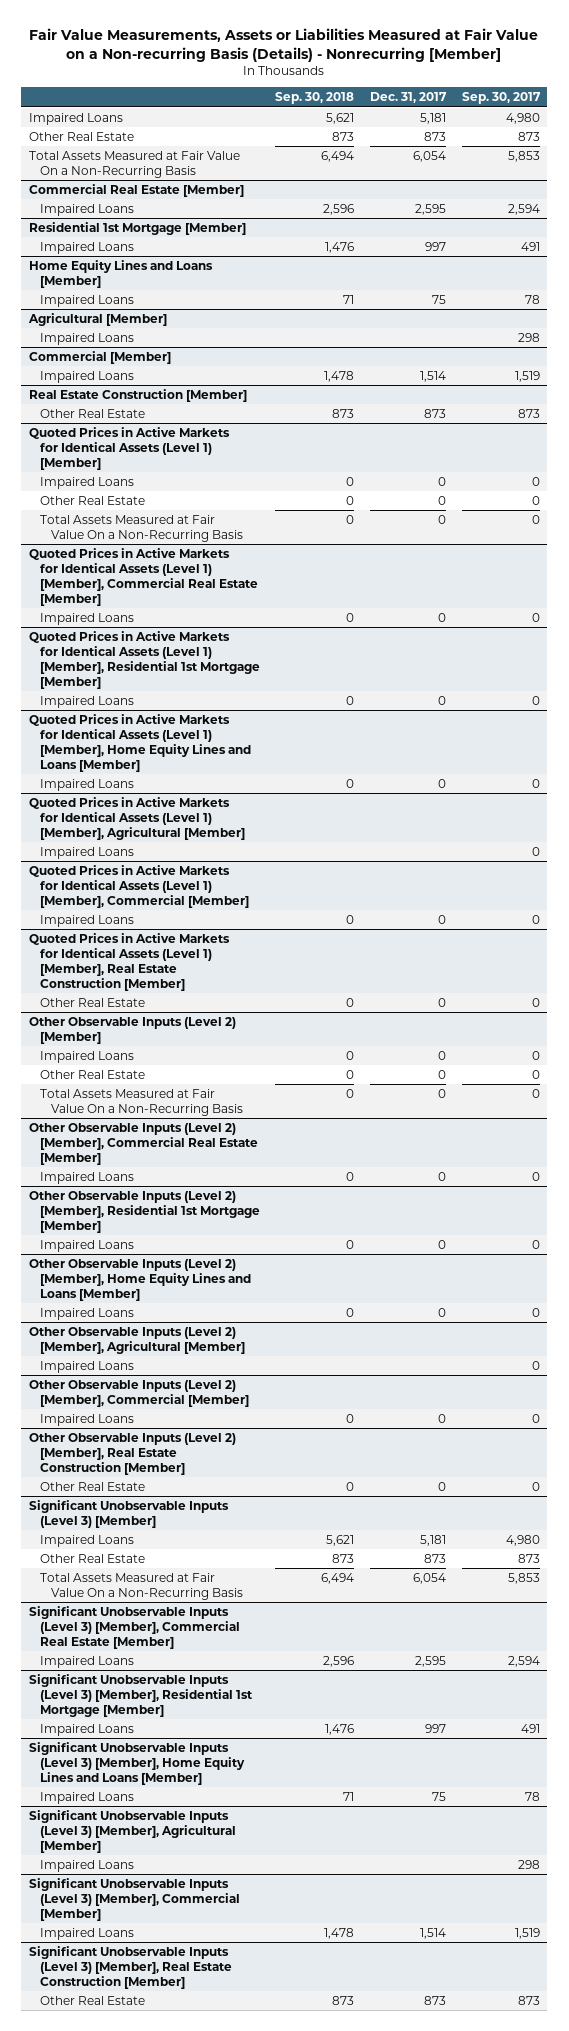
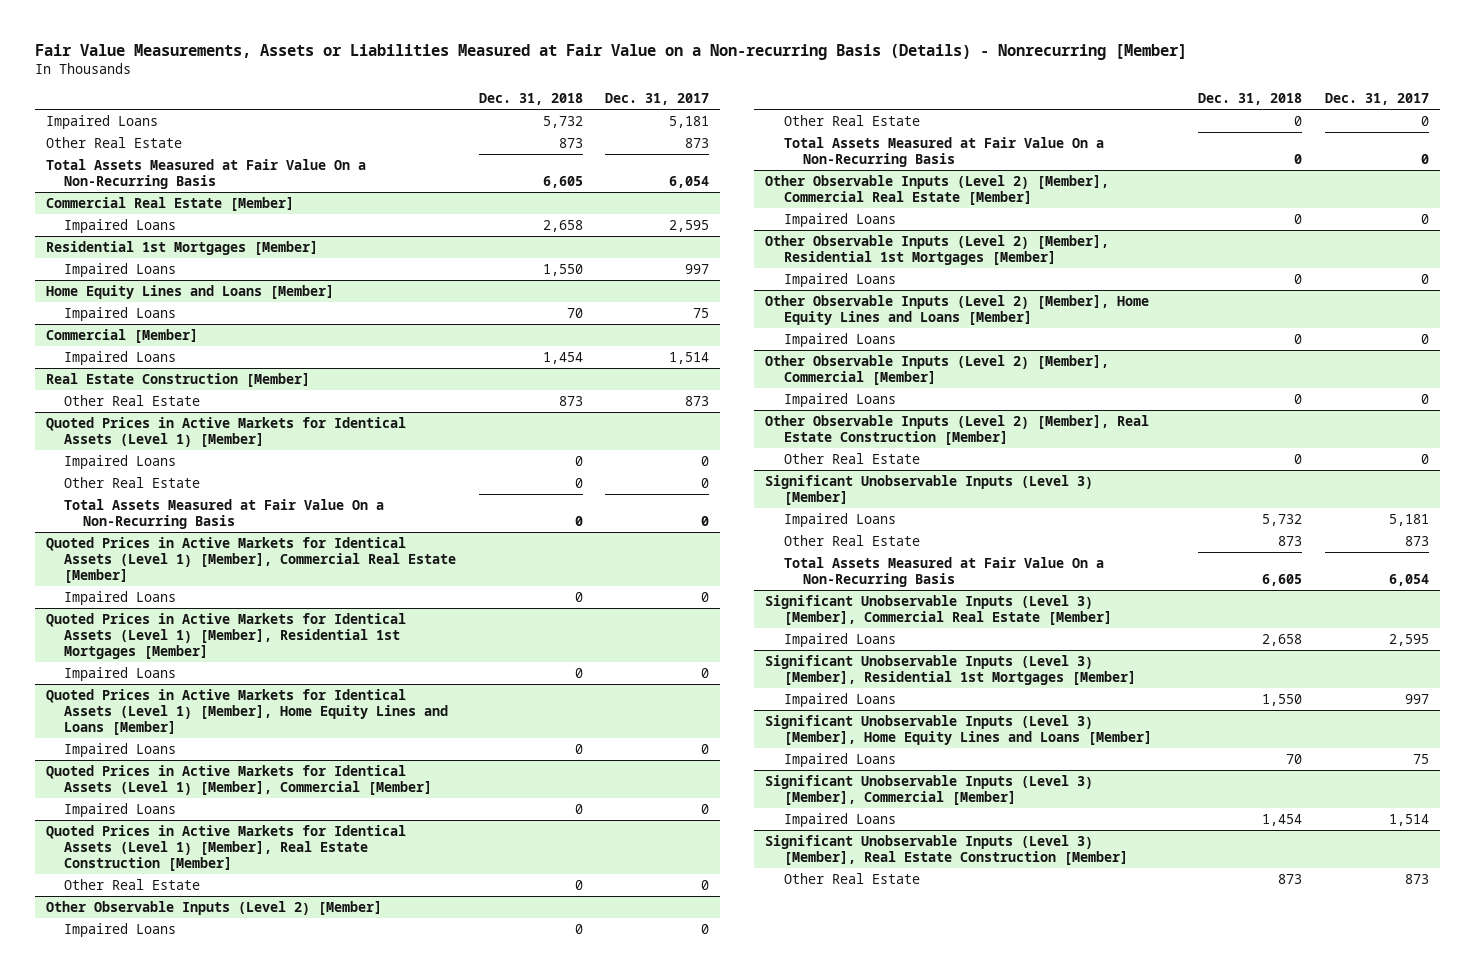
[275,92,355,105] Sep. 30, 2018 -> none
[461,92,541,105] Sep. 30, 2017 -> none
none -> [478,93,583,106] Dec. 31, 2018
[29,221,247,235] Residential 1st Mortgage [Member] -> [45,240,318,255] Residential 1st Mortgages [Member]
[28,312,168,326] Agricultural [Member] -> none
[39,332,134,345] Impaired Loans -> none
[29,630,260,689] Quoted Prices in Active Markets for Identical Assets (Level 1) [Member], Residential 1st Mortgage [Member] -> [45,612,406,659] Quoted Prices in Active Markets for Identical Assets (Level 1) [Member], Residential 1st Mortgages [Member]
[29,796,245,840] Quoted Prices in Active Markets for Identical Assets (Level 1) [Member], Agricultural [Member] -> none
[39,846,134,859] Impaired Loans -> none
[29,1190,260,1233] Other Observable Inputs (Level 2) [Member], Residential 1st Mortgage [Member] -> [765,234,1110,265] Other Observable Inputs (Level 2) [Member], Residential 1st Mortgages [Member]
[29,1326,245,1354] Other Observable Inputs (Level 2) [Member], Agricultural [Member] -> none
[39,1360,134,1373] Impaired Loans -> none
[29,1673,253,1717] Significant Unobservable Inputs (Level 3) [Member], Residential 1st Mortgage [Member] -> [765,654,1137,685] Significant Unobservable Inputs (Level 3) [Member], Residential 1st Mortgages [Member]
[29,1809,236,1853] Significant Unobservable Inputs (Level 3) [Member], Agricultural [Member] -> none
[39,1859,134,1872] Impaired Loans -> none

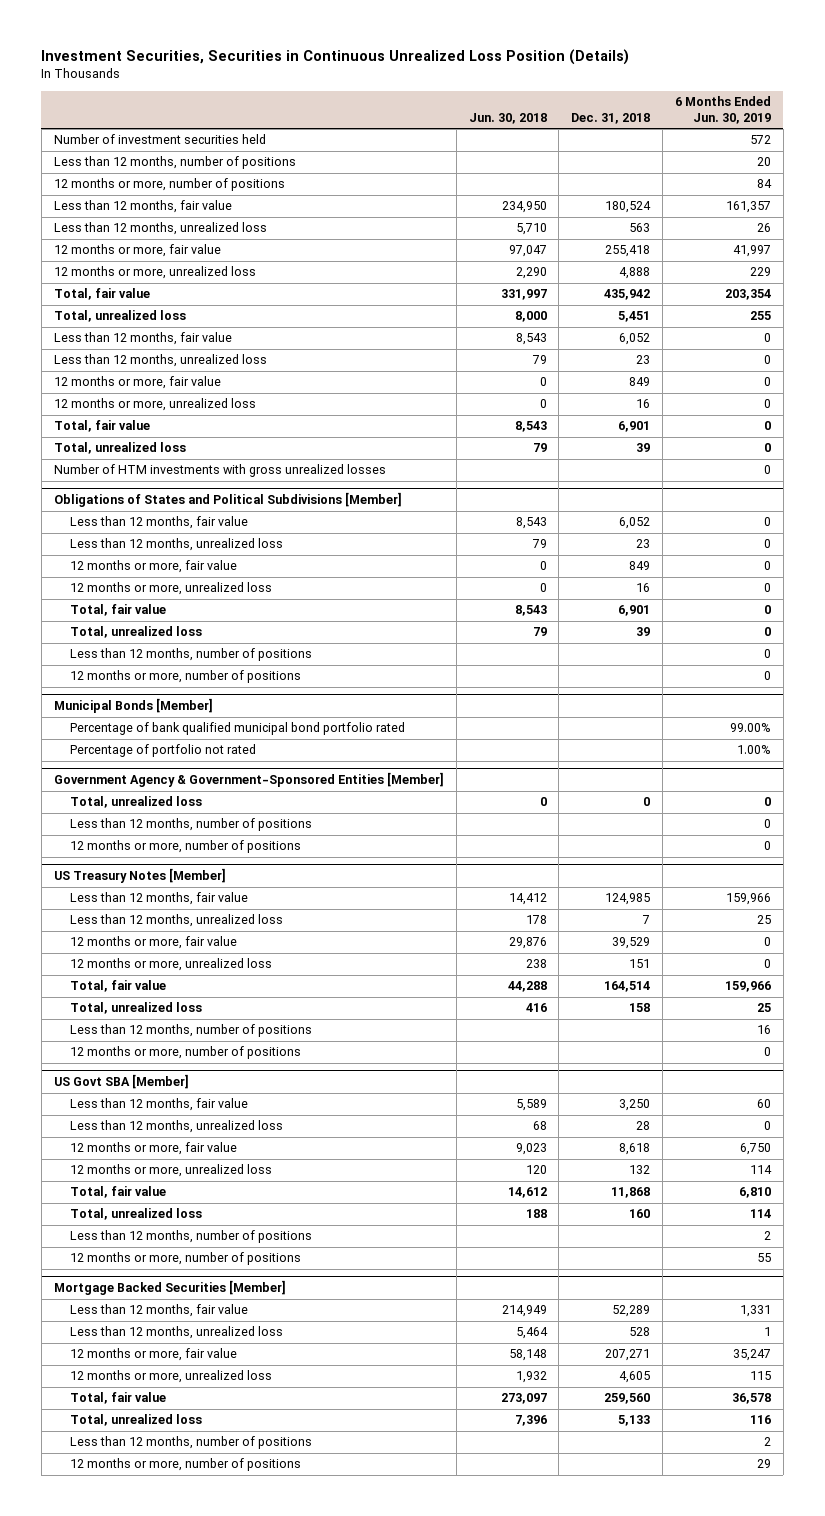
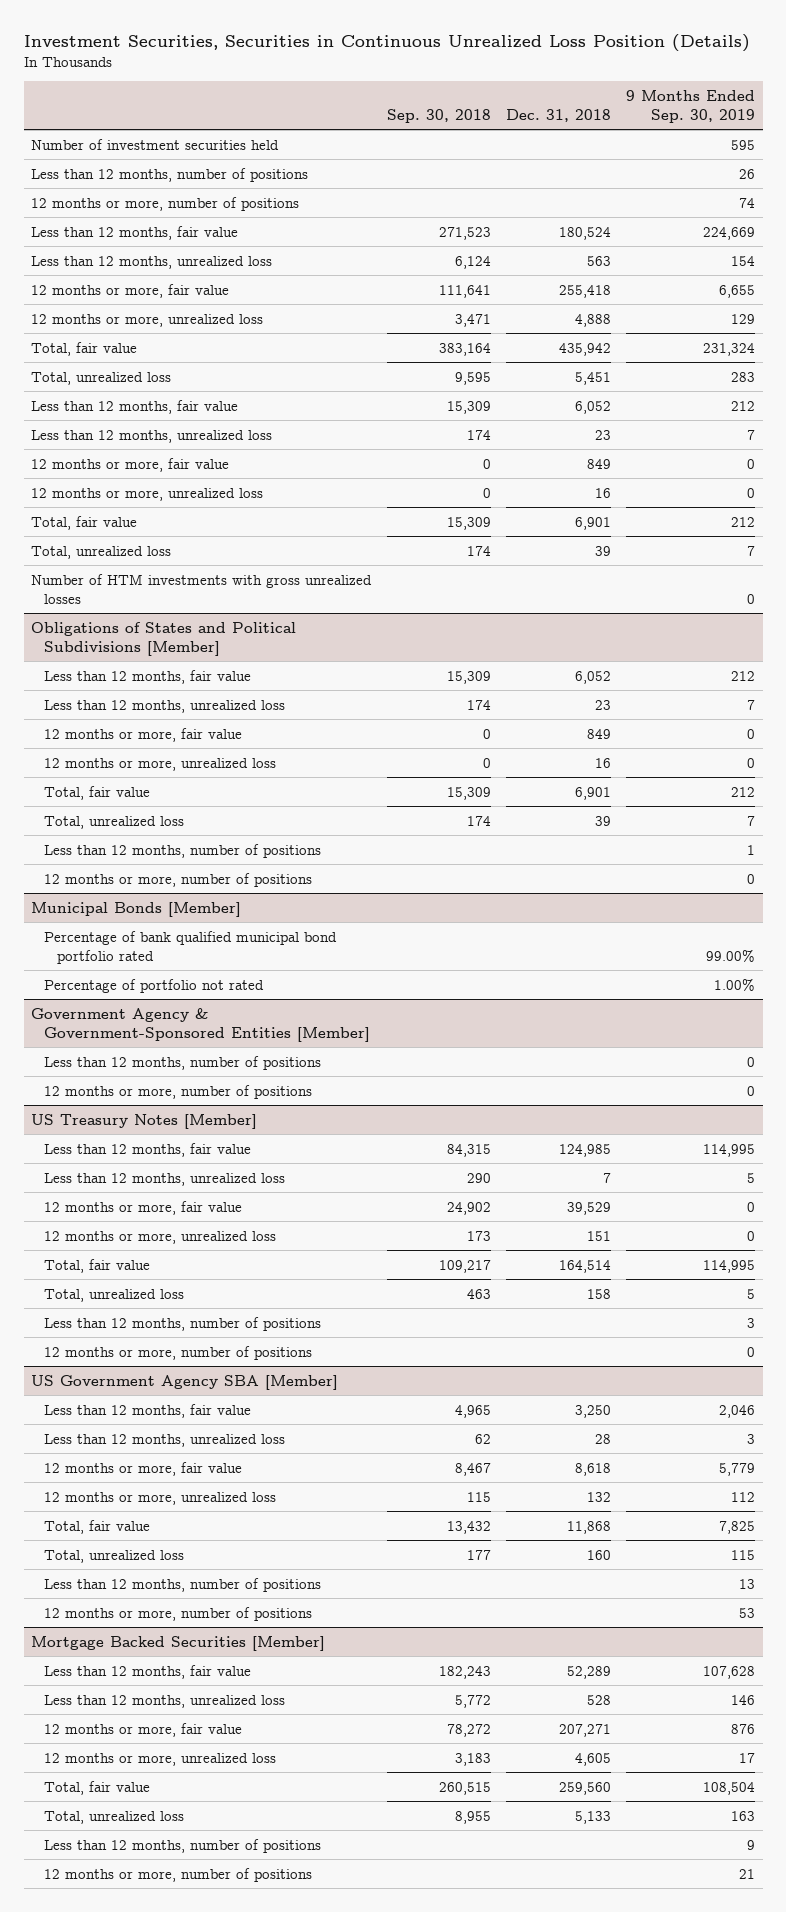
[468,112,547,124] Jun. 30, 2018 -> none
[675,95,772,124] 6 Months Ended Jun. 30, 2019 -> none
none -> [386,109,491,124] Sep. 30, 2018
none -> [626,89,756,124] 9 Months Ended Sep. 30, 2019
[70,796,203,809] Total, unrealized loss -> none
[53,1074,189,1090] US Govt SBA [Member] -> [31,1374,339,1390] US Government Agency SBA [Member]

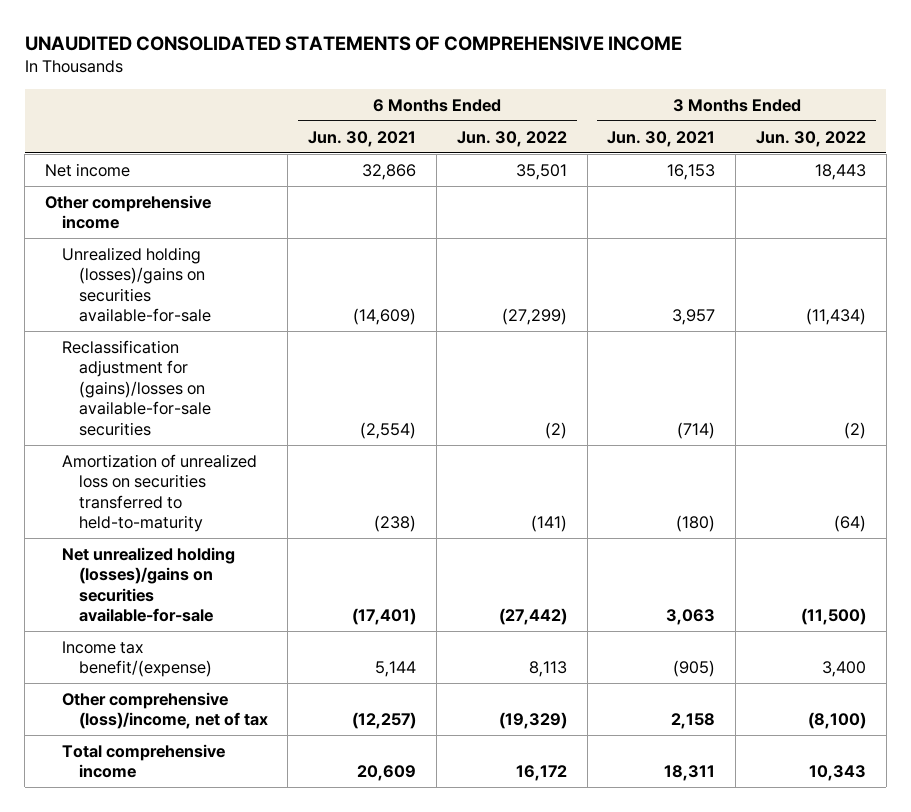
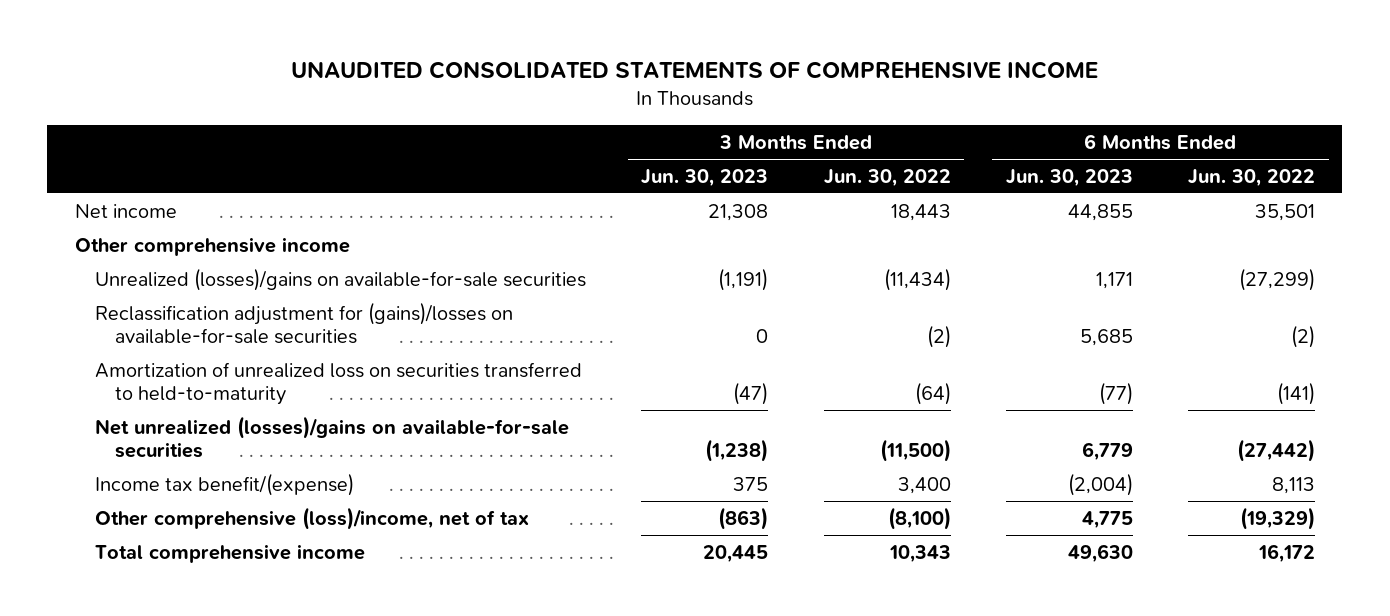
[308,130,417,147] Jun. 30, 2021 -> none
[607,130,716,147] Jun. 30, 2021 -> none
none -> [641,168,769,187] Jun. 30, 2023
none -> [1005,168,1133,187] Jun. 30, 2023
[61,246,211,323] Unrealized holding (losses)/gains on securities available-for-sale -> [95,267,587,291] Unrealized (losses)/gains on available-for-sale securities
[61,546,235,623] Net unrealized holding (losses)/gains on securities available-for-sale -> [95,415,570,459] Net unrealized (losses)/gains on available-for-sale securities

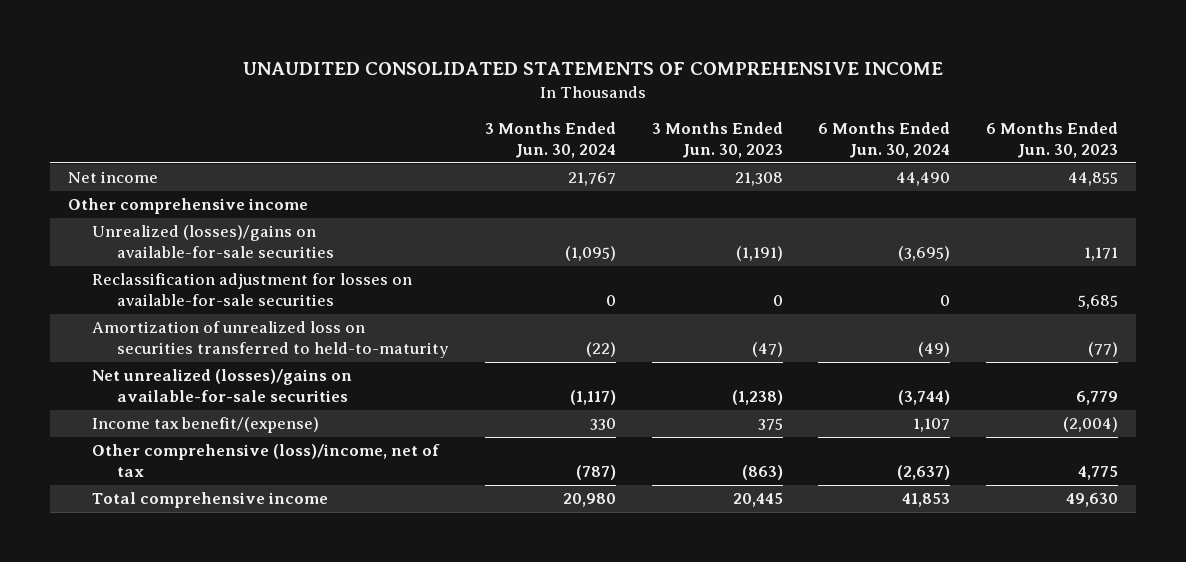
[823,168,951,187] Jun. 30, 2022 -> none
[1187,168,1315,187] Jun. 30, 2022 -> none
none -> [484,122,616,159] 3 Months Ended Jun. 30, 2024
none -> [818,122,951,159] 6 Months Ended Jun. 30, 2024
[95,301,514,345] Reclassification adjustment for (gains)/losses on available-for-sale securities -> [92,273,413,307] Reclassification adjustment for losses on available-for-sale securities

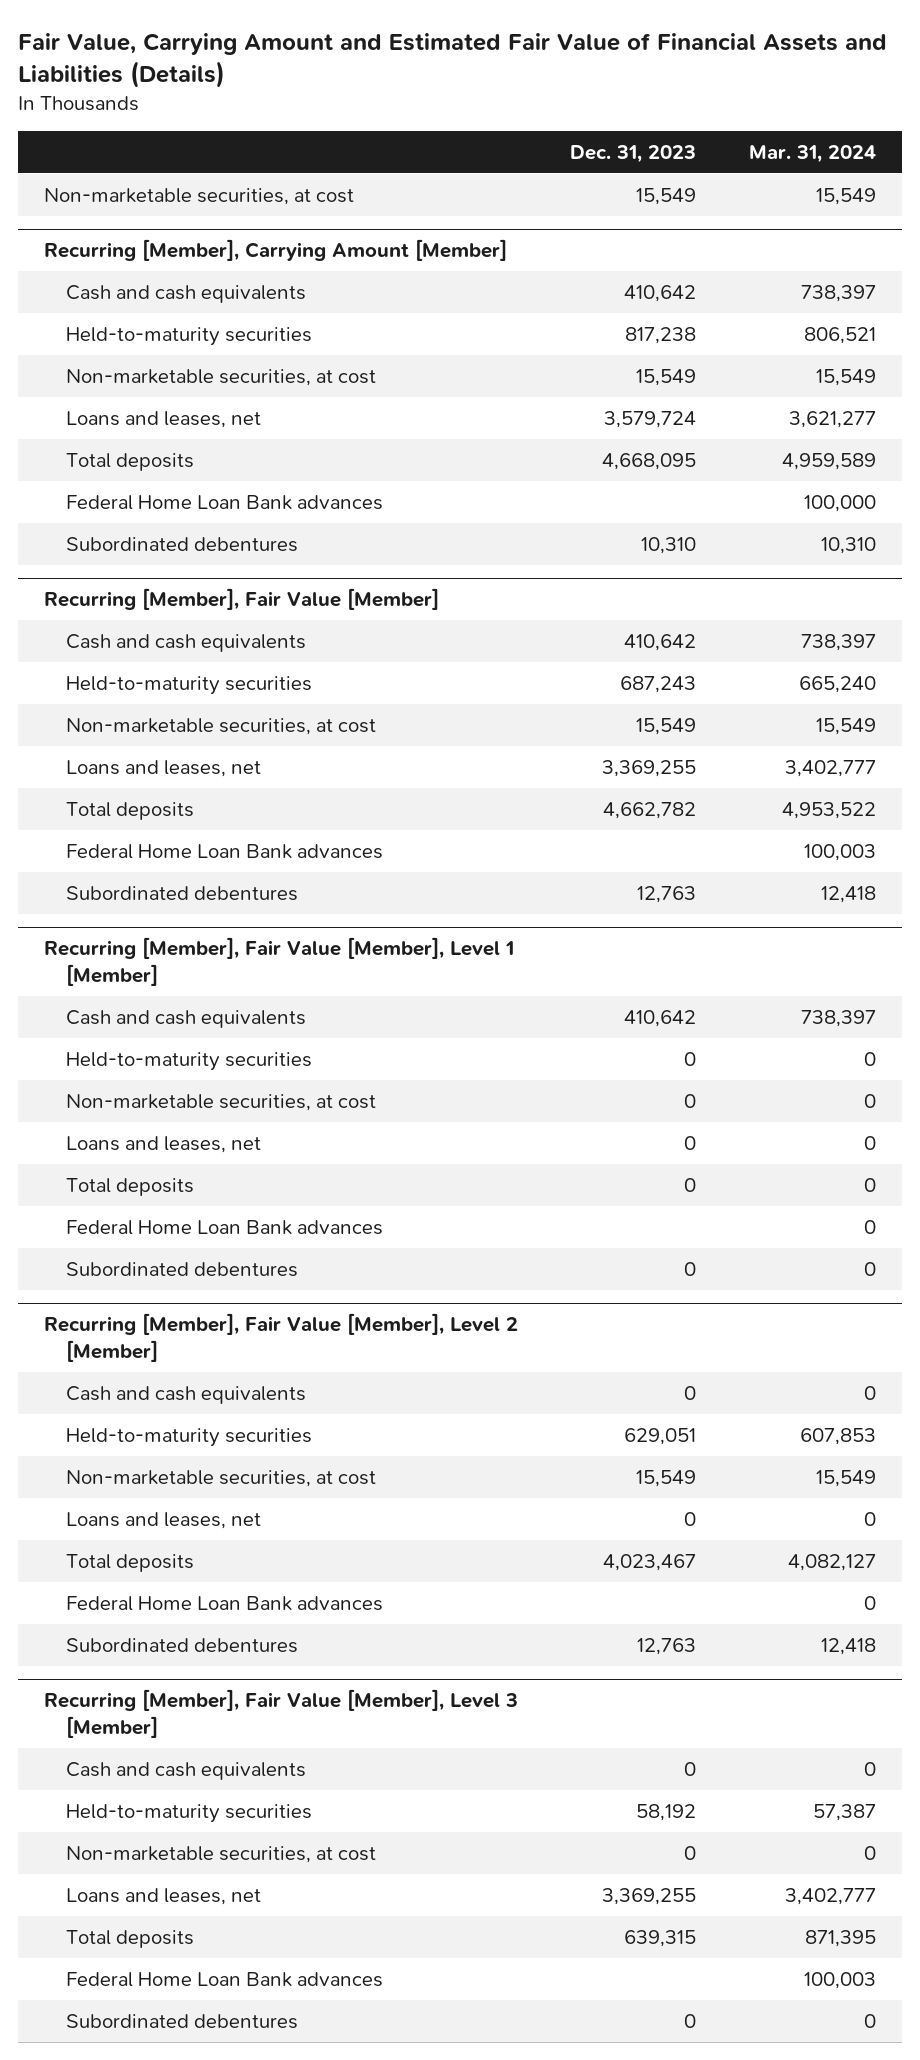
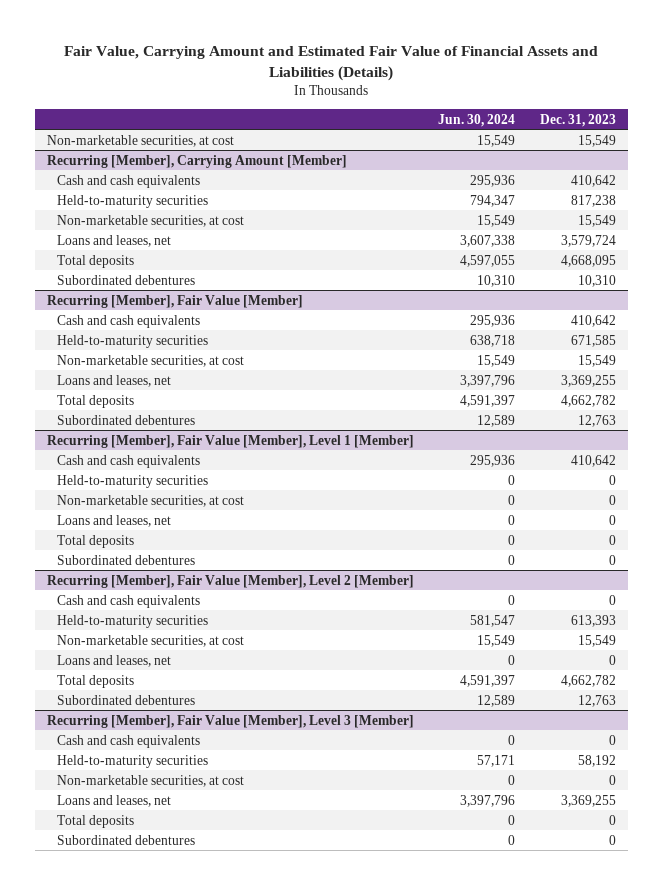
[748,144,876,163] Mar. 31, 2024 -> none
none -> [438,113,516,127] Jun. 30, 2024
[66,495,384,511] Federal Home Loan Bank advances -> none
[620,676,697,694] 687,243 -> [570,334,616,347] 671,585
[66,844,384,860] Federal Home Loan Bank advances -> none
[66,1220,384,1236] Federal Home Loan Bank advances -> none
[624,1428,697,1446] 629,051 -> [570,614,616,627] 613,393
[66,1596,384,1612] Federal Home Loan Bank advances -> none
[603,1554,697,1572] 4,023,467 -> [560,674,616,687] 4,662,782
[66,1972,384,1988] Federal Home Loan Bank advances -> none
[624,1930,697,1948] 639,315 -> [608,814,616,825] 0

